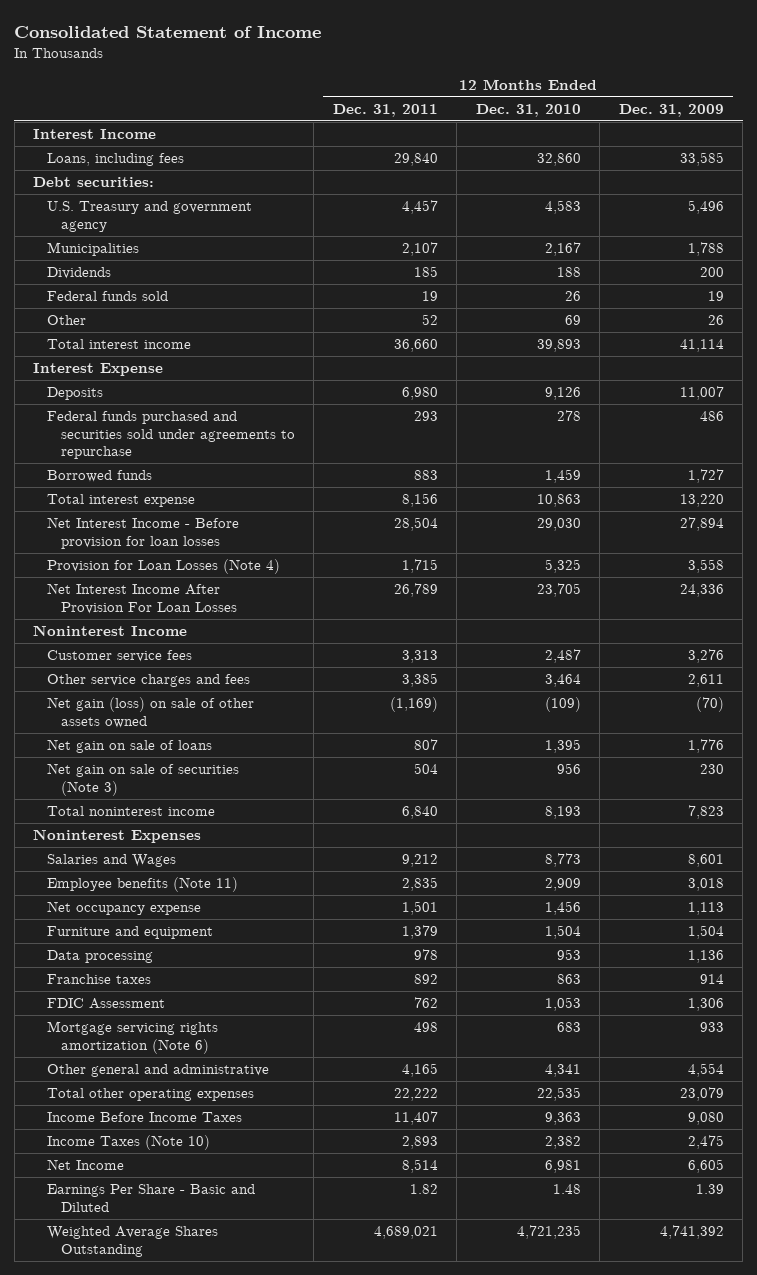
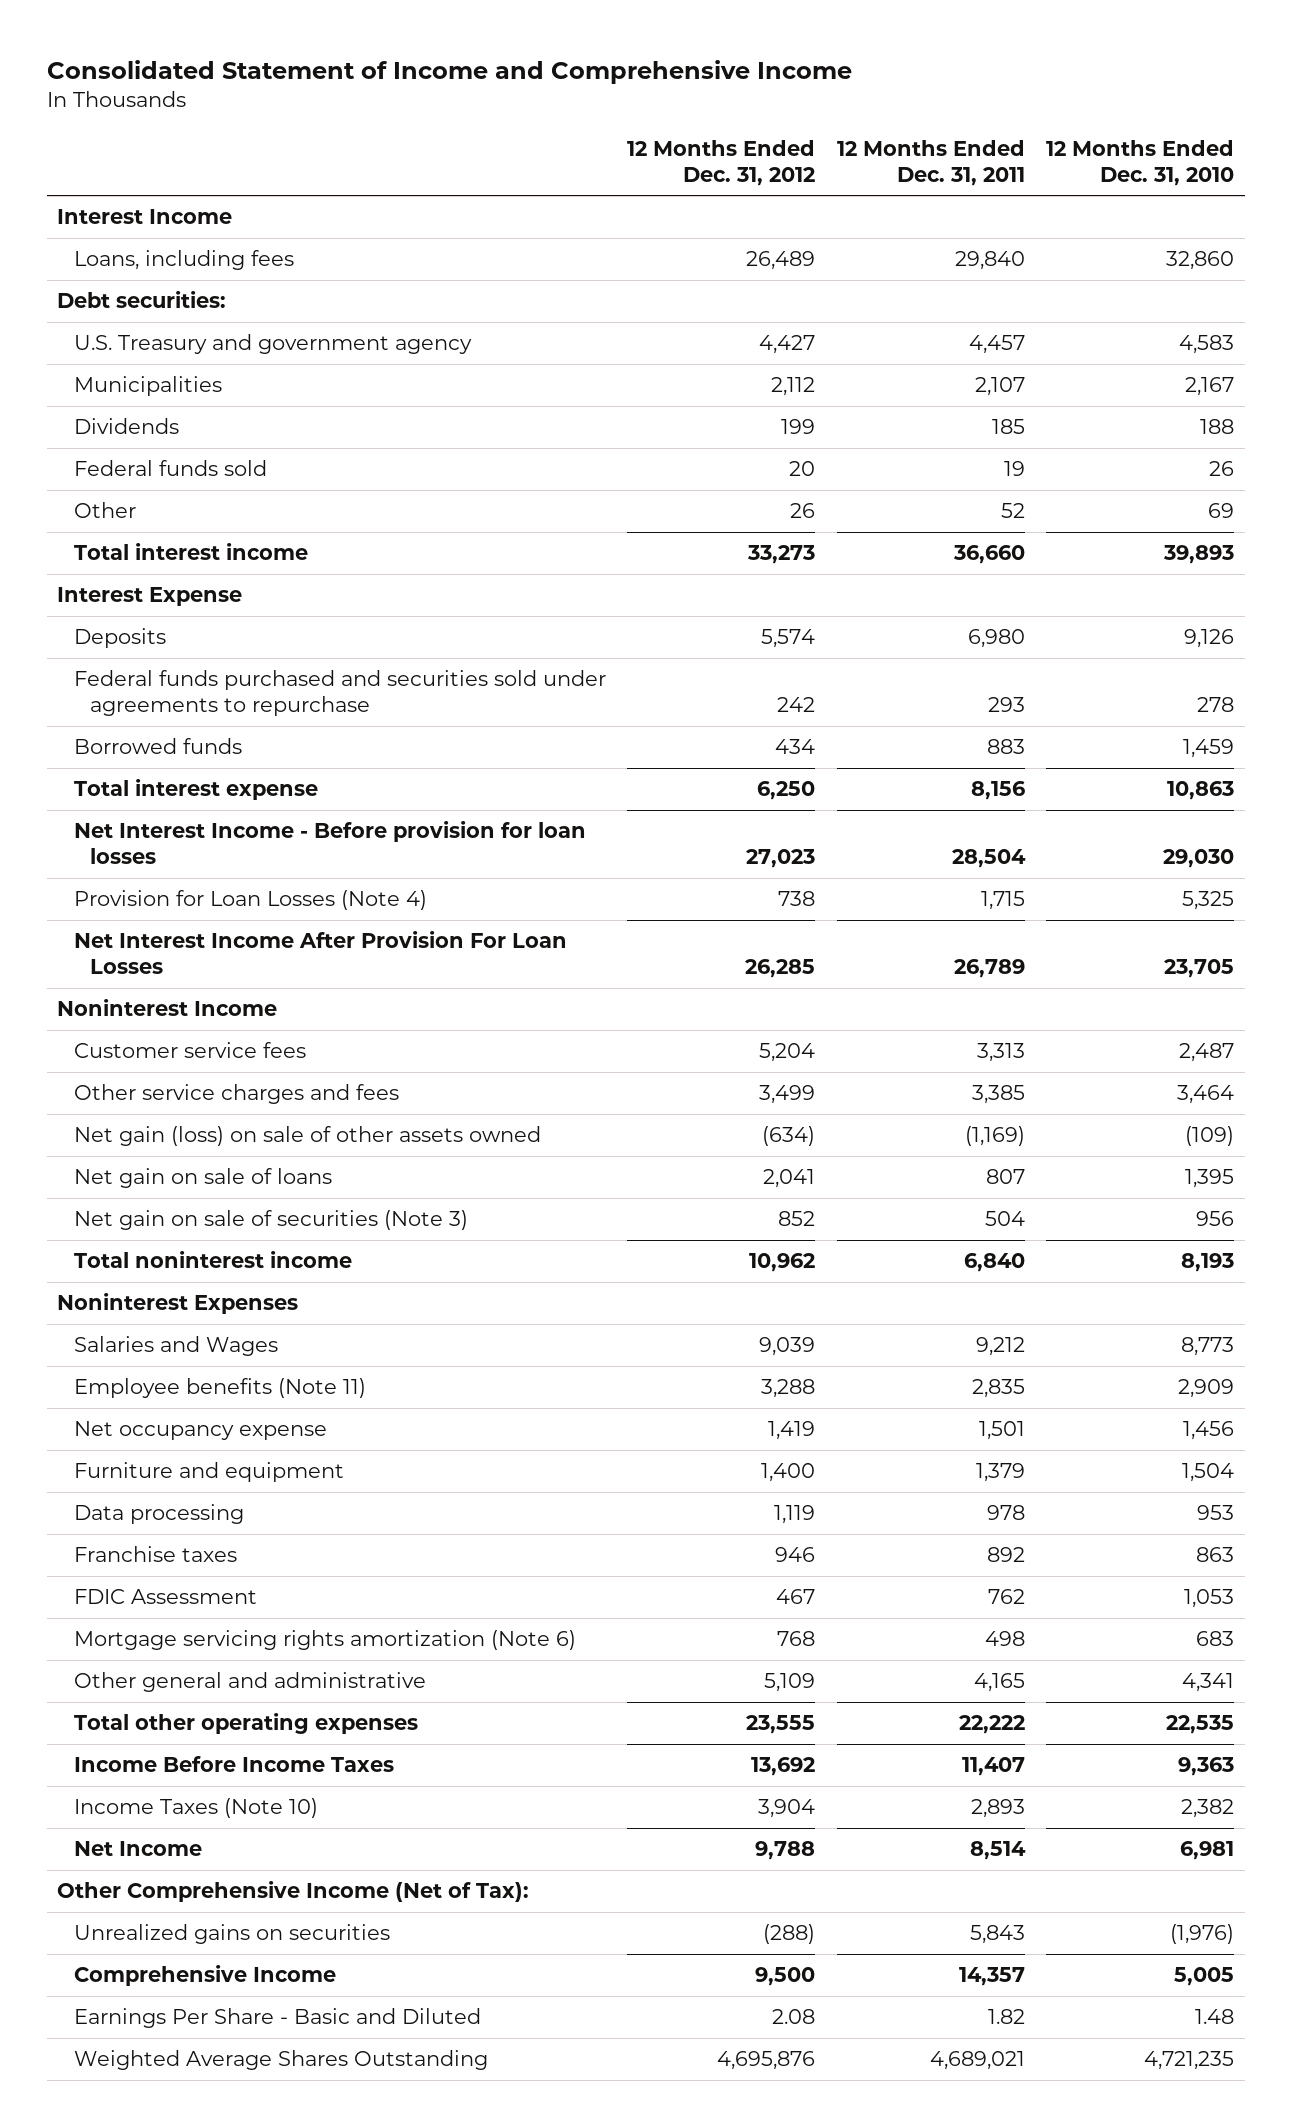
[14,25,322,38] Consolidated Statement of Income -> [46,59,852,84] Consolidated Statement of Income and Comprehensive Income
[618,104,724,118] Dec. 31, 2009 -> none
none -> [627,139,816,186] 12 Months Ended Dec. 31, 2012
none -> [57,1881,530,1903] Other Comprehensive Income (Net of Tax):
none -> [73,1924,390,1945] Unrealized gains on securities
none -> [73,1965,336,1987] Comprehensive Income

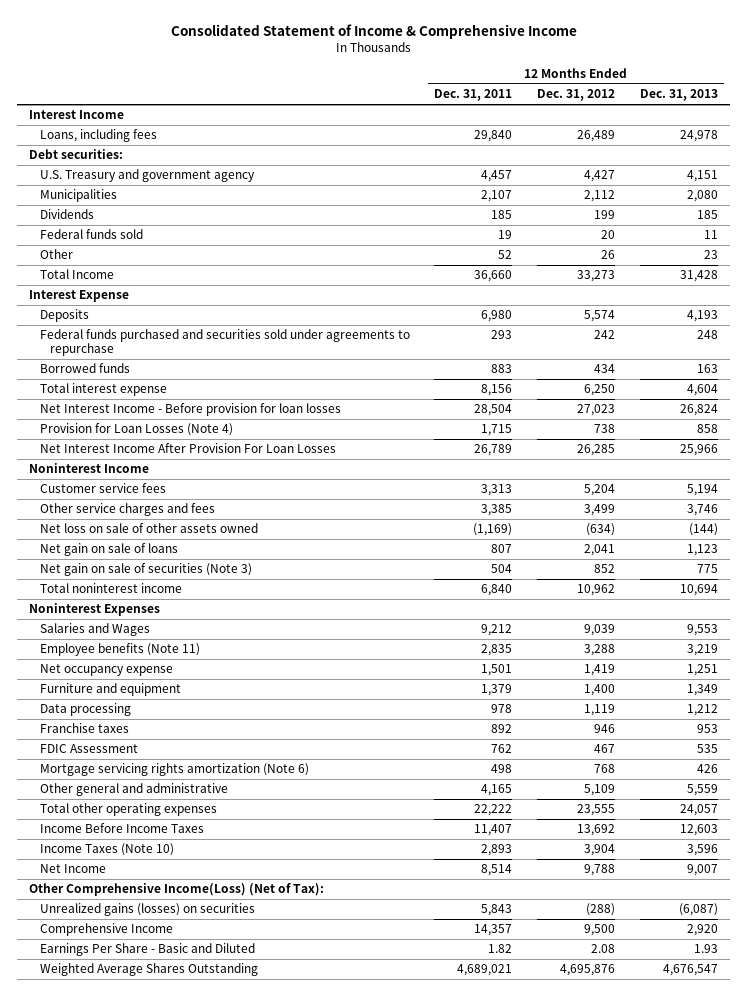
[46,59,852,84] Consolidated Statement of Income and Comprehensive Income -> [170,23,577,39] Consolidated Statement of Income & Comprehensive Income
[1046,139,1235,186] 12 Months Ended Dec. 31, 2010 -> none
none -> [639,89,718,102] Dec. 31, 2013
[73,543,308,561] Total interest income -> [39,269,114,280] Total Income
[73,1126,541,1147] Net gain (loss) on sale of other assets owned -> [39,523,258,534] Net loss on sale of other assets owned
[57,1881,530,1903] Other Comprehensive Income (Net of Tax): -> [29,883,325,897] Other Comprehensive Income(Loss) (Net of Tax):
[73,1924,390,1945] Unrealized gains on securities -> [39,903,255,917] Unrealized gains (losses) on securities

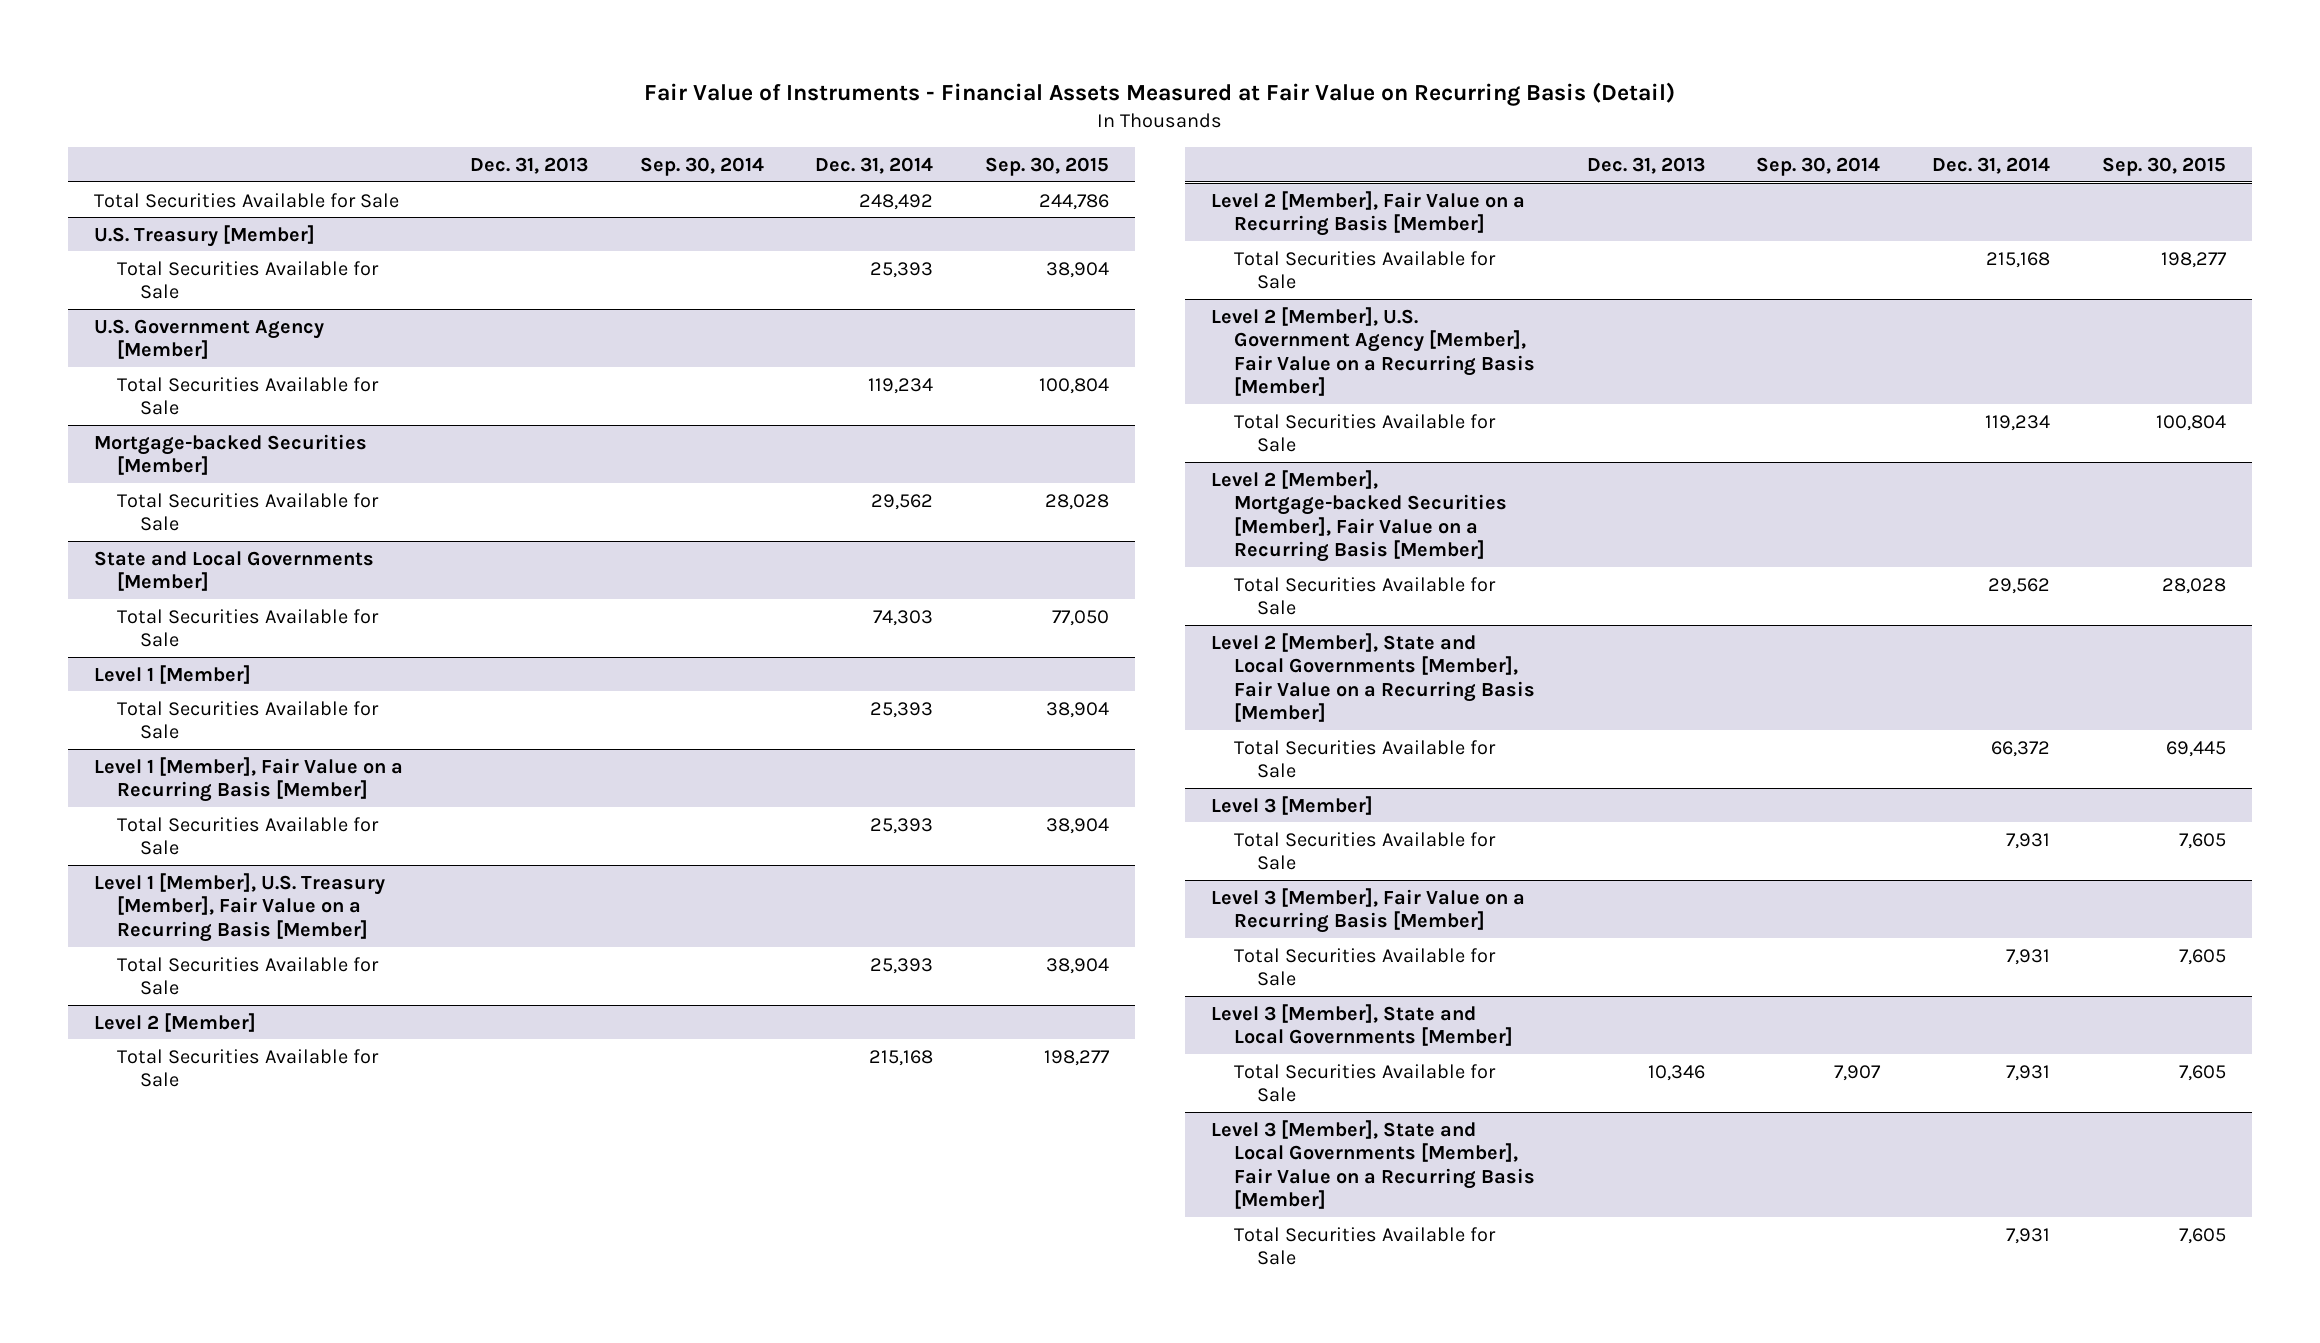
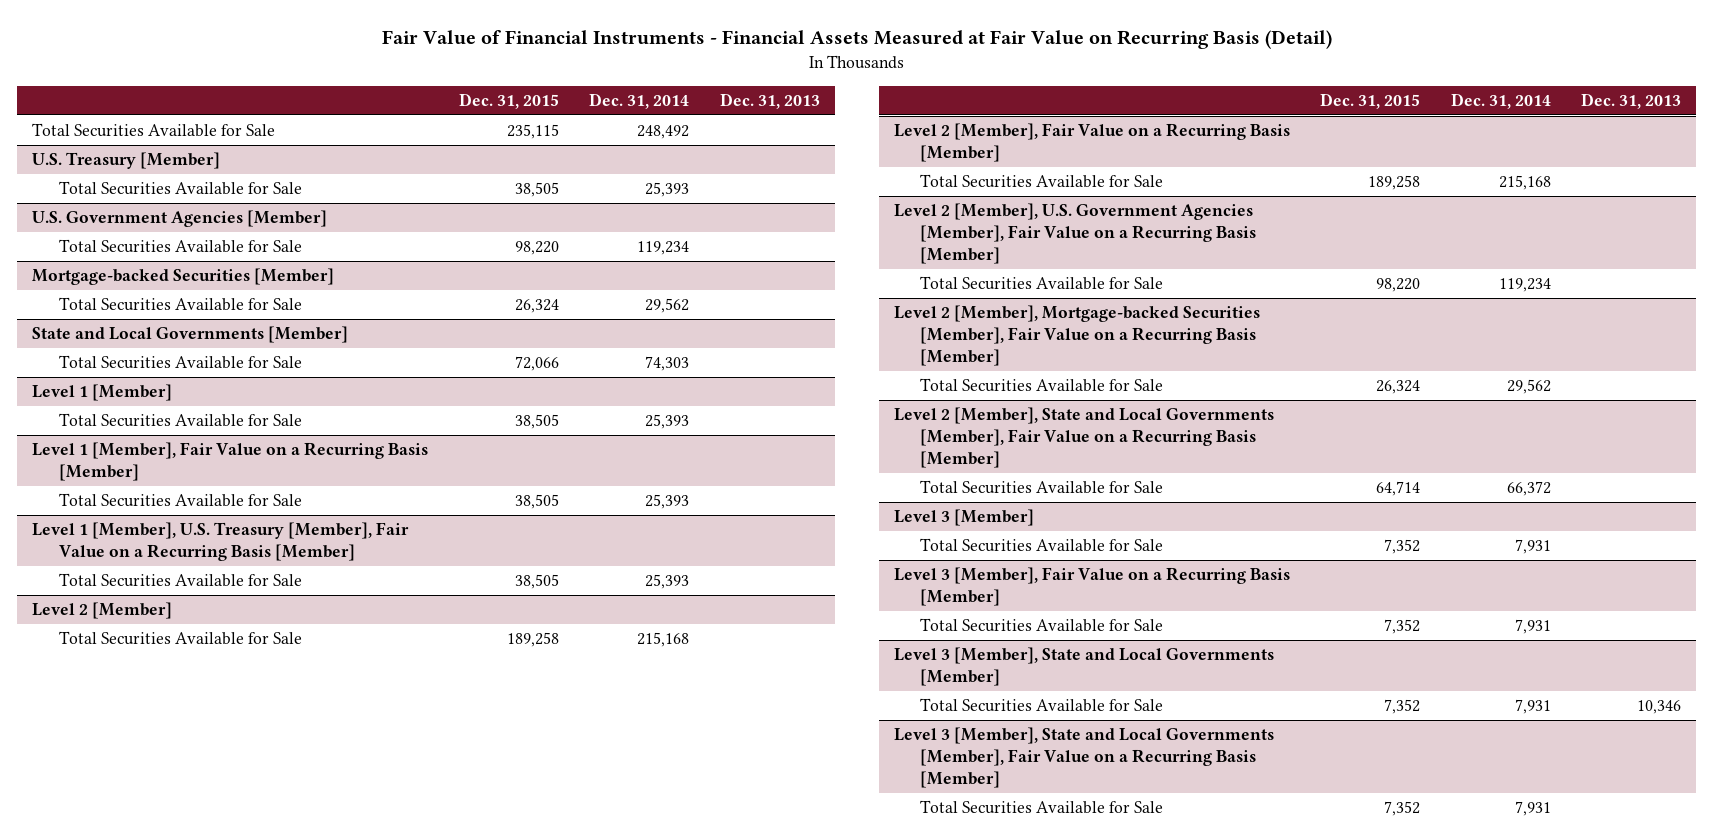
[643,81,1675,106] Fair Value of Instruments - Financial Assets Measured at Fair Value on Recurring Basis (Detail) -> [381,30,1332,50] Fair Value of Financial Instruments - Financial Assets Measured at Fair Value on Recurring Basis (Detail)
[639,156,764,176] Sep. 30, 2014 -> none
[984,156,1109,176] Sep. 30, 2015 -> none
none -> [458,93,559,110] Dec. 31, 2015
[94,318,325,360] U.S. Government Agency [Member] -> [32,210,328,228] U.S. Government Agencies [Member]
[1210,306,1536,397] Level 2 [Member], U.S. Government Agency [Member], Fair Value on a Recurring Basis [Member] -> [893,203,1257,265] Level 2 [Member], U.S. Government Agencies [Member], Fair Value on a Recurring Basis [Member]

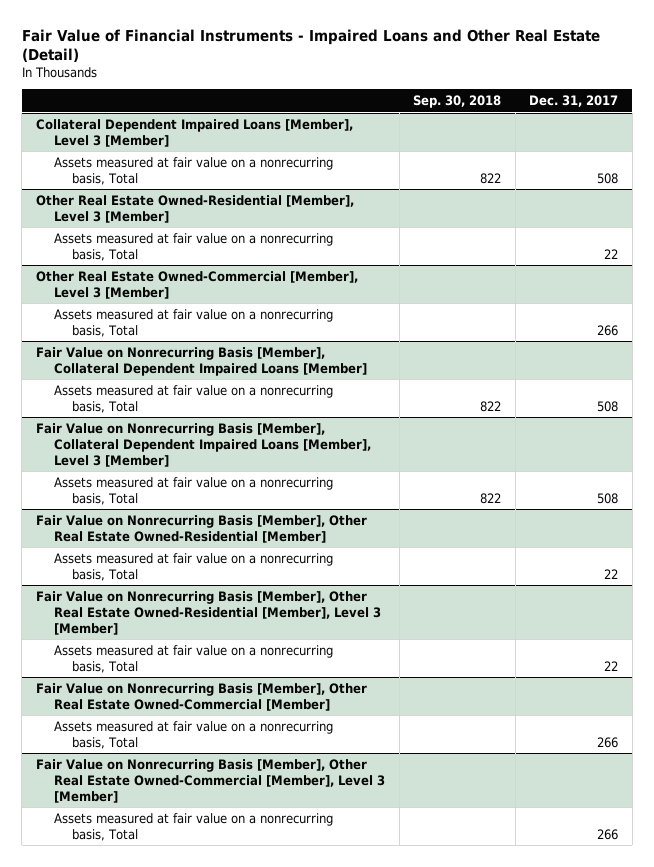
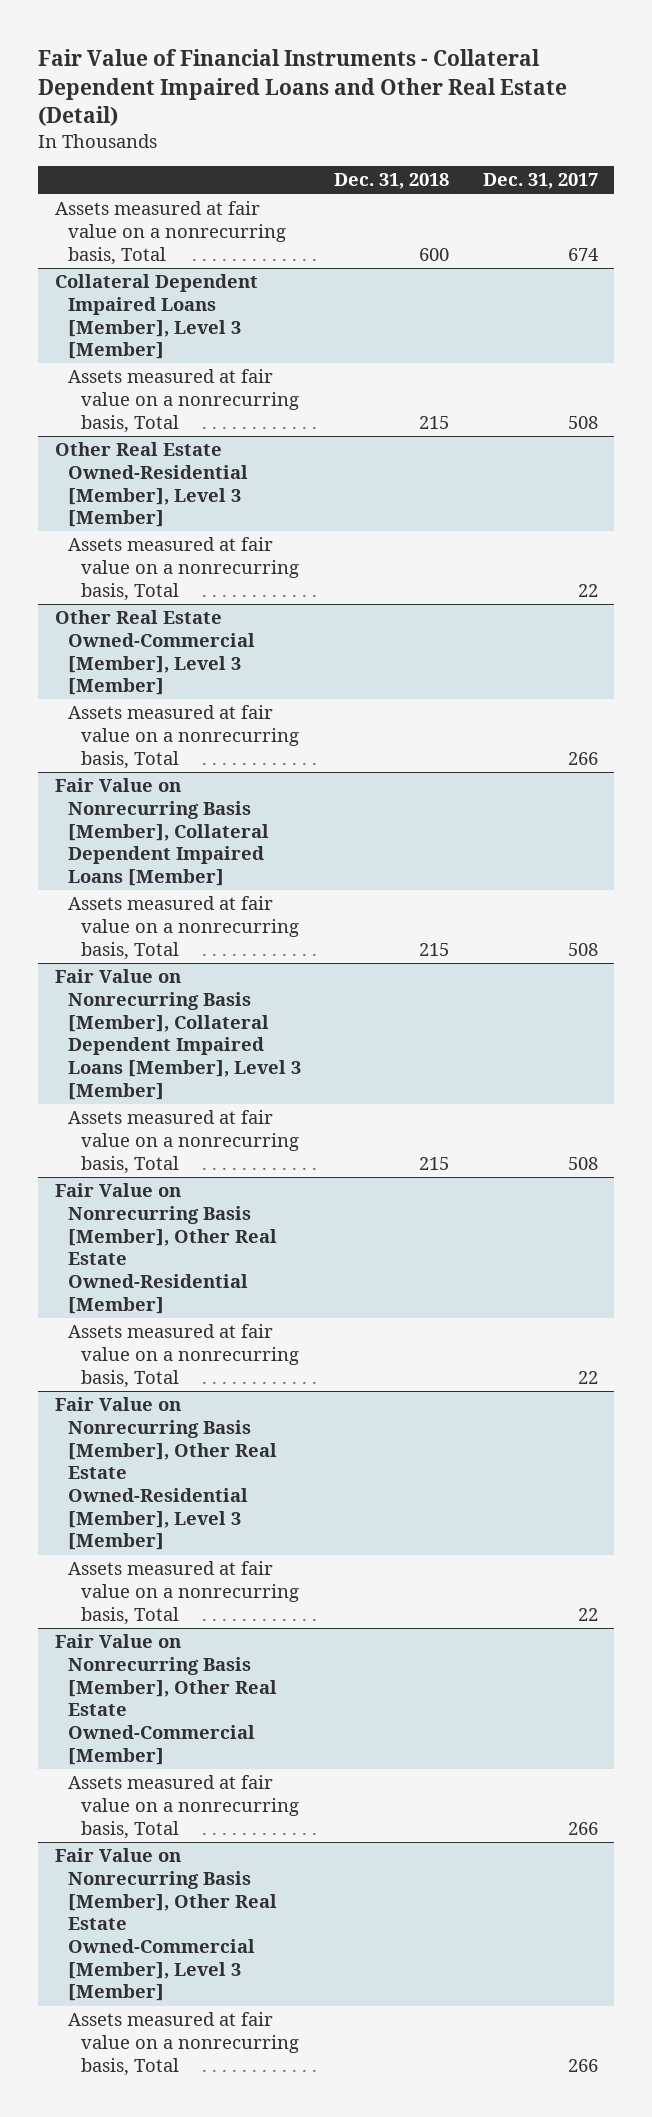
[21,28,600,63] Fair Value of Financial Instruments - Impaired Loans and Other Real Estate (Detail) -> [37,49,567,127] Fair Value of Financial Instruments - Collateral Dependent Impaired Loans and Other Real Estate (Detail)
[413,95,502,109] Sep. 30, 2018 -> none
none -> [334,173,450,190] Dec. 31, 2018
none -> [54,201,286,265] Assets measured at fair value on a nonrecurring basis, Total

